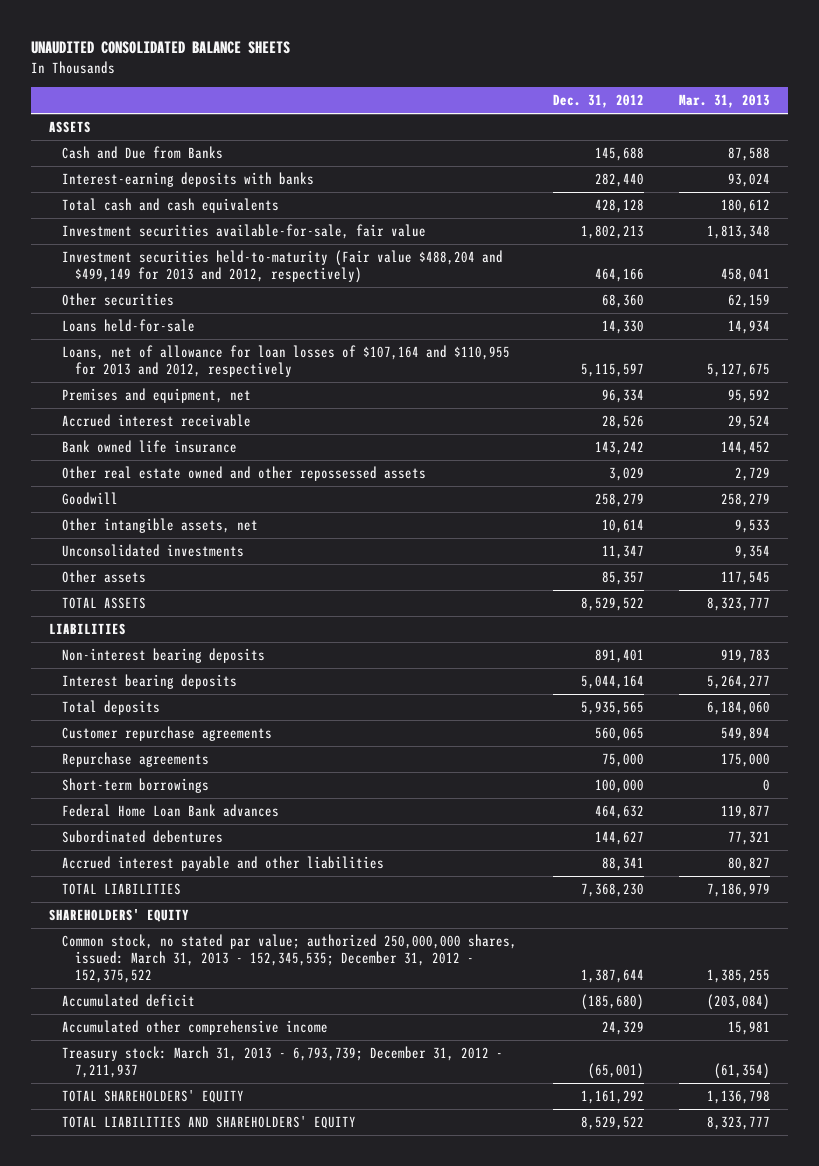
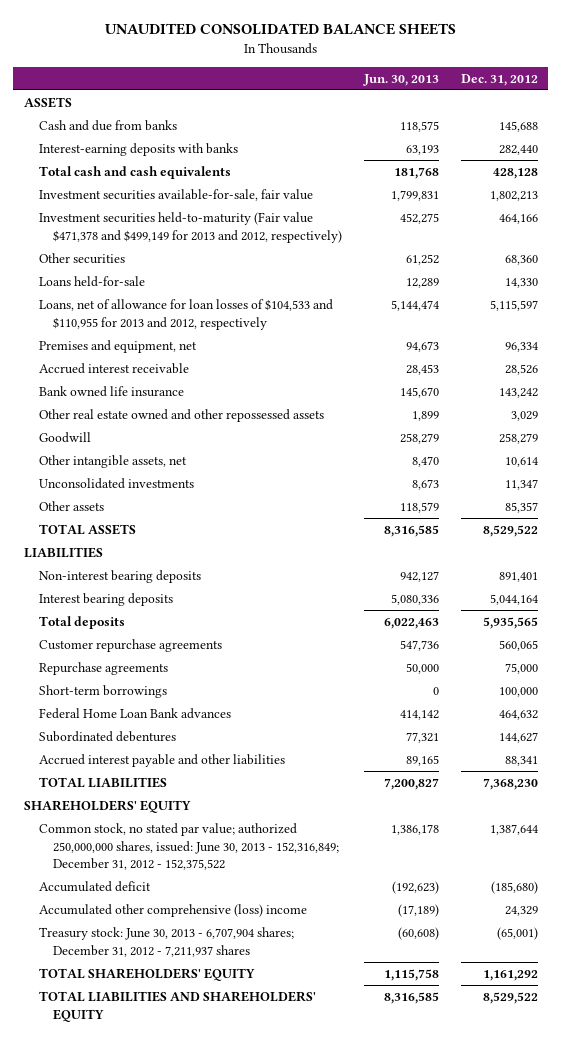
[679,94,771,109] Mar. 31, 2013 -> none
none -> [362,73,439,86] Jun. 30, 2013
[61,146,223,160] Cash and Due from Banks -> [38,119,177,131] Cash and due from banks
[61,250,503,284] Investment securities held-to-maturity (Fair value $488,204 and $499,149 for 2013 and 2012, respectively) -> [38,211,343,243] Investment securities held-to-maturity (Fair value $471,378 and $499,149 for 2013 and 2012, respectively)
[61,345,510,378] Loans, net of allowance for loan losses of $107,164 and $110,955 for 2013 and 2012, respectively -> [38,298,333,330] Loans, net of allowance for loan losses of $104,533 and $110,955 for 2013 and 2012, respectively
[61,934,517,984] Common stock, no stated par value; authorized 250,000,000 shares, issued: March 31, 2013 - 152,345,535; December 31, 2012 - 152,375,522 -> [38,822,340,871] Common stock, no stated par value; authorized 250,000,000 shares, issued: June 30, 2013 - 152,316,849; December 31, 2012 - 152,375,522
[61,1020,328,1036] Accumulated other comprehensive income -> [38,903,307,917] Accumulated other comprehensive (loss) income
[61,1046,503,1079] Treasury stock: March 31, 2013 - 6,793,739; December 31, 2012 - 7,211,937 -> [38,926,294,957] Treasury stock: June 30, 2013 - 6,707,904 shares; December 31, 2012 - 7,211,937 shares

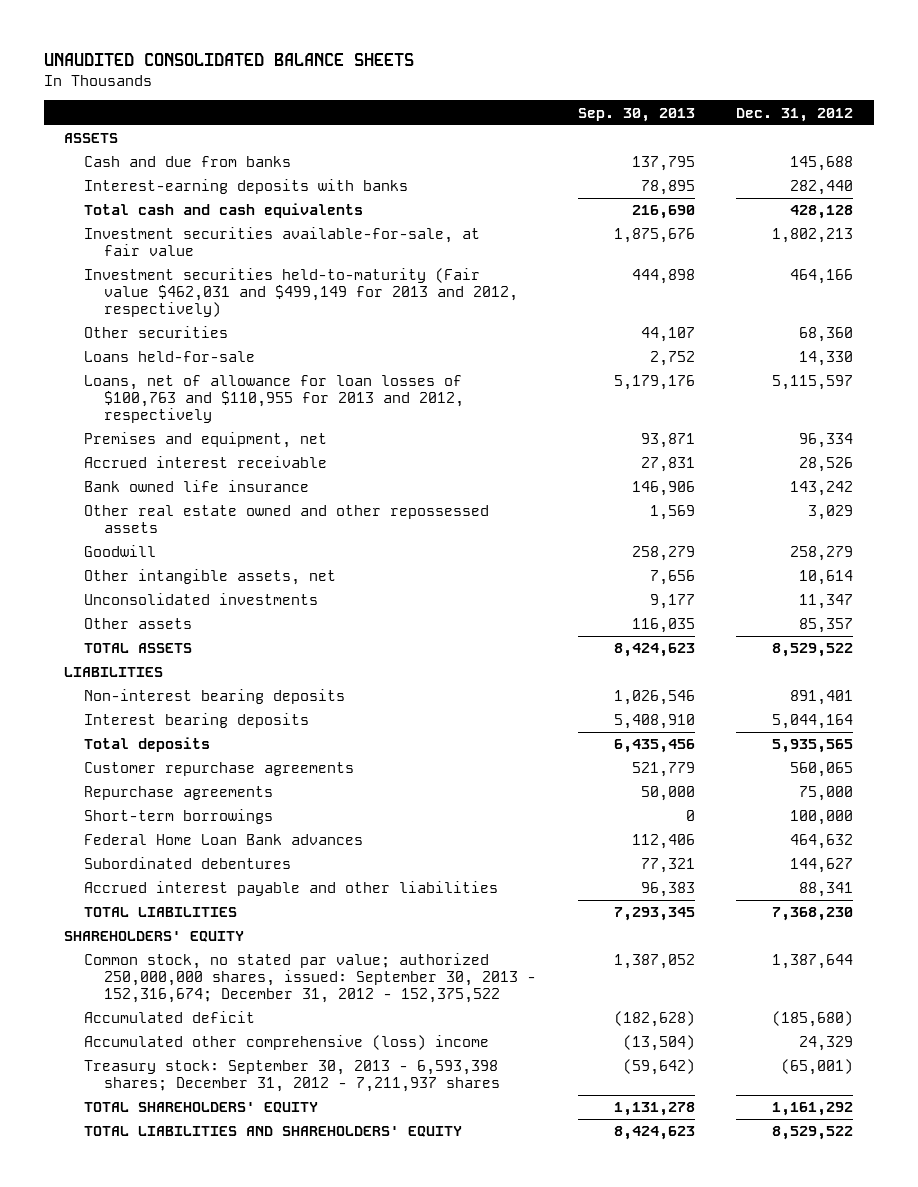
[362,73,439,86] Jun. 30, 2013 -> none
none -> [577,107,695,122] Sep. 30, 2013
[38,188,313,201] Investment securities available-for-sale, fair value -> [84,227,481,257] Investment securities available-for-sale, at fair value
[38,211,343,243] Investment securities held-to-maturity (Fair value $471,378 and $499,149 for 2013 and 2012, respectively) -> [84,268,518,317] Investment securities held-to-maturity (Fair value $462,031 and $499,149 for 2013 and 2012, respectively)
[38,298,333,330] Loans, net of allowance for loan losses of $104,533 and $110,955 for 2013 and 2012, respectively -> [84,375,464,423] Loans, net of allowance for loan losses of $100,763 and $110,955 for 2013 and 2012, respectively
[38,822,340,871] Common stock, no stated par value; authorized 250,000,000 shares, issued: June 30, 2013 - 152,316,849; December 31, 2012 - 152,375,522 -> [84,953,536,1003] Common stock, no stated par value; authorized 250,000,000 shares, issued: September 30, 2013 - 152,316,674; December 31, 2012 - 152,375,522
[38,926,294,957] Treasury stock: June 30, 2013 - 6,707,904 shares; December 31, 2012 - 7,211,937 shares -> [84,1060,500,1093] Treasury stock: September 30, 2013 - 6,593,398 shares; December 31, 2012 - 7,211,937 shares

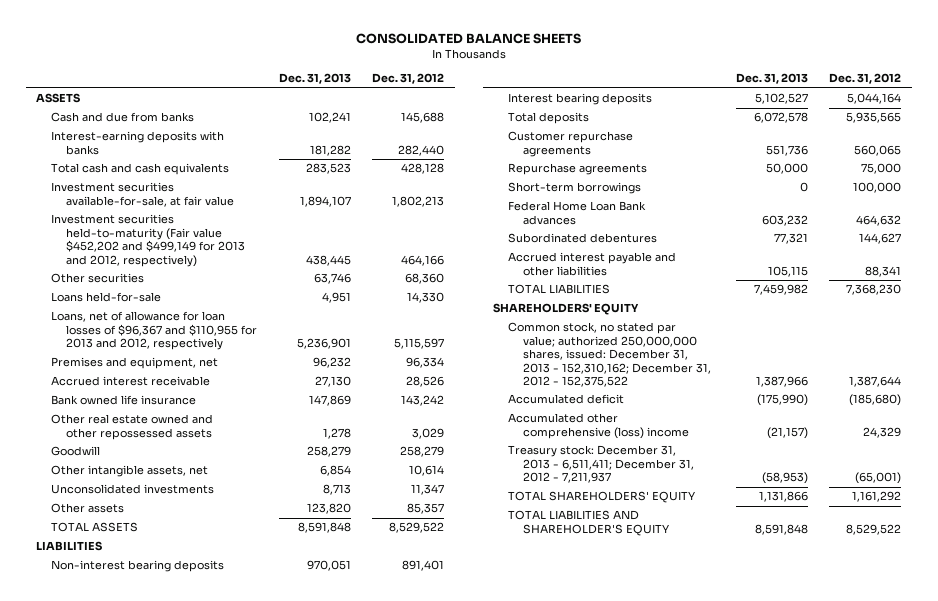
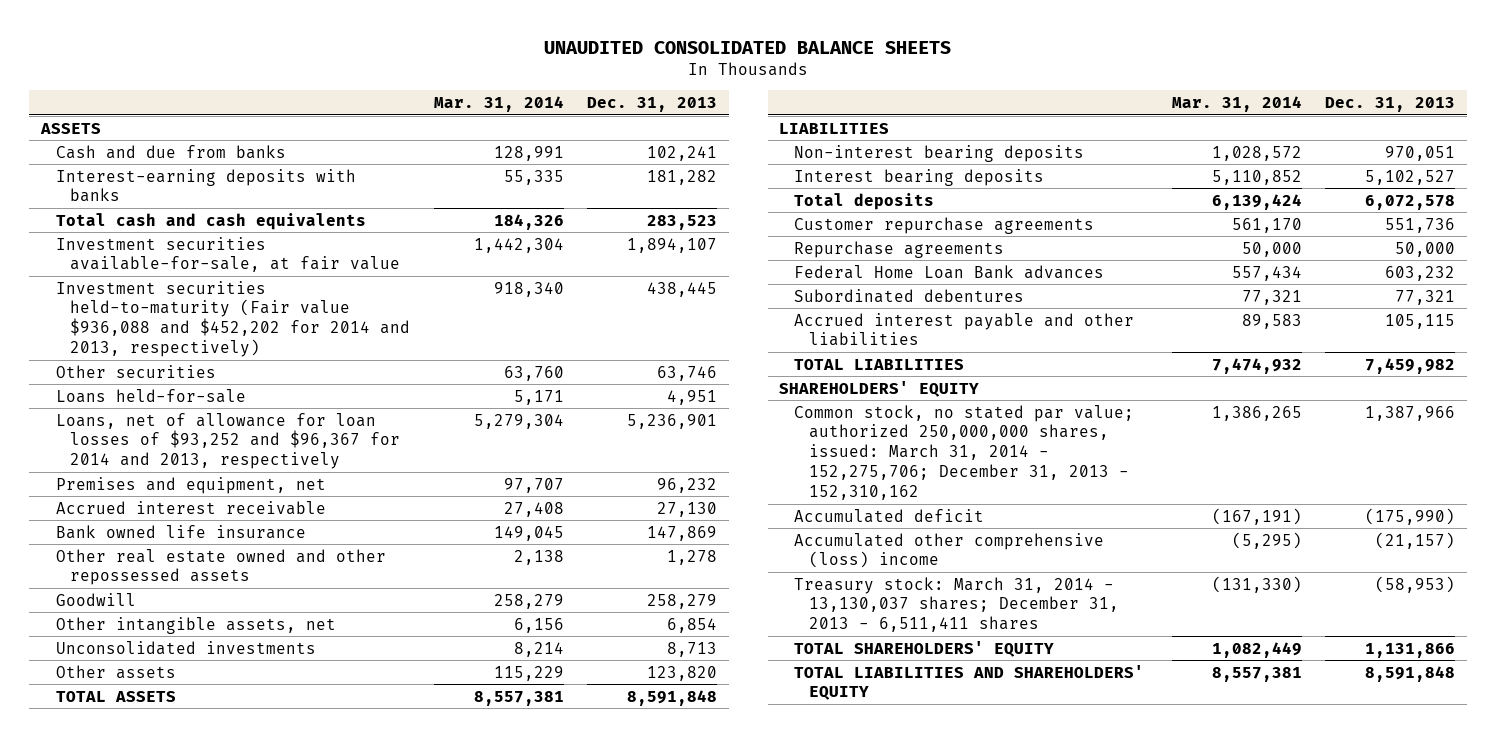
[355,32,581,44] CONSOLIDATED BALANCE SHEETS -> [544,40,952,54] UNAUDITED CONSOLIDATED BALANCE SHEETS
[372,73,445,85] Dec. 31, 2012 -> none
none -> [433,96,564,113] Mar. 31, 2014
[51,214,246,267] Investment securities held-to-maturity (Fair value $452,202 and $499,149 for 2013 and 2012, respectively) -> [55,280,411,358] Investment securities held-to-maturity (Fair value $936,088 and $452,202 for 2014 and 2013, respectively)
[51,311,258,351] Loans, net of allowance for loan losses of $96,367 and $110,955 for 2013 and 2012, respectively -> [55,412,401,470] Loans, net of allowance for loan losses of $93,252 and $96,367 for 2014 and 2013, respectively
[508,182,642,195] Short-term borrowings -> none
[508,322,712,387] Common stock, no stated par value; authorized 250,000,000 shares, issued: December 31, 2013 - 152,310,162; December 31, 2012 - 152,375,522 -> [794,404,1135,500] Common stock, no stated par value; authorized 250,000,000 shares, issued: March 31, 2014 - 152,275,706; December 31, 2013 - 152,310,162
[508,445,695,484] Treasury stock: December 31, 2013 - 6,511,411; December 31, 2012 - 7,211,937 -> [794,576,1119,633] Treasury stock: March 31, 2014 - 13,130,037 shares; December 31, 2013 - 6,511,411 shares
[508,510,670,536] TOTAL LIABILITIES AND SHAREHOLDER'S EQUITY -> [794,664,1145,701] TOTAL LIABILITIES AND SHAREHOLDERS' EQUITY

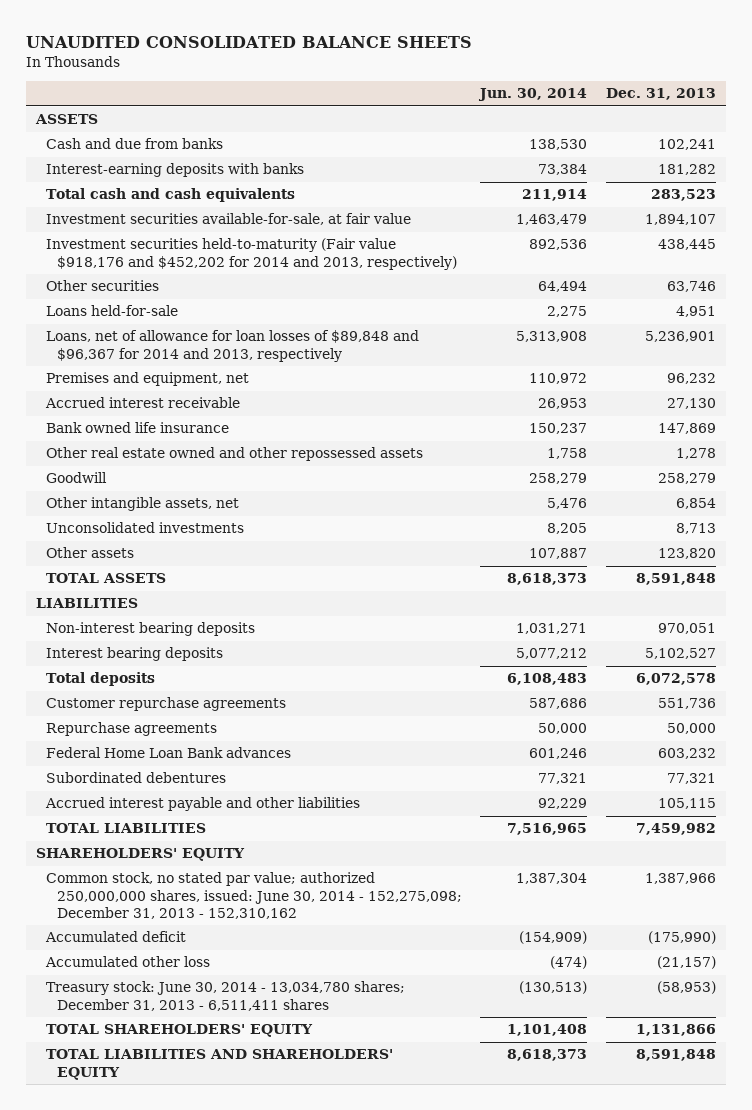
[433,96,564,113] Mar. 31, 2014 -> none
none -> [478,88,588,102] Jun. 30, 2014
[55,280,411,358] Investment securities held-to-maturity (Fair value $936,088 and $452,202 for 2014 and 2013, respectively) -> [46,238,457,270] Investment securities held-to-maturity (Fair value $918,176 and $452,202 for 2014 and 2013, respectively)
[55,412,401,470] Loans, net of allowance for loan losses of $93,252 and $96,367 for 2014 and 2013, respectively -> [46,330,420,362] Loans, net of allowance for loan losses of $89,848 and $96,367 for 2014 and 2013, respectively
[794,404,1135,500] Common stock, no stated par value; authorized 250,000,000 shares, issued: March 31, 2014 - 152,275,706; December 31, 2013 - 152,310,162 -> [46,872,462,919] Common stock, no stated par value; authorized 250,000,000 shares, issued: June 30, 2014 - 152,275,098; December 31, 2013 - 152,310,162
[794,532,1105,569] Accumulated other comprehensive (loss) income -> [45,956,211,968] Accumulated other loss
[794,576,1119,633] Treasury stock: March 31, 2014 - 13,130,037 shares; December 31, 2013 - 6,511,411 shares -> [46,981,406,1011] Treasury stock: June 30, 2014 - 13,034,780 shares; December 31, 2013 - 6,511,411 shares

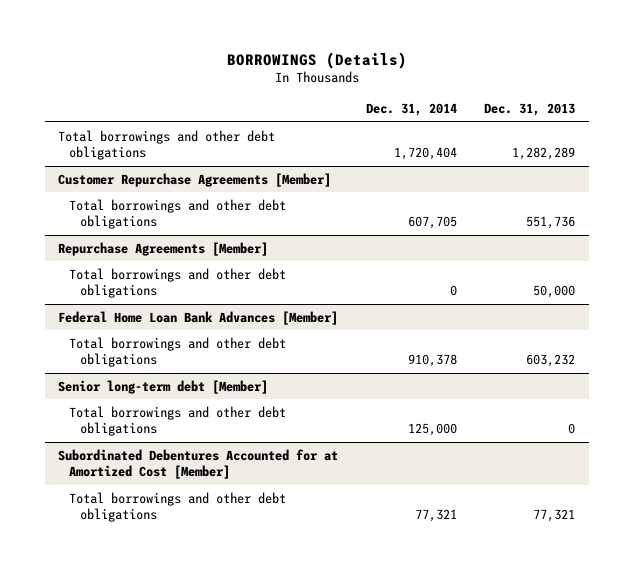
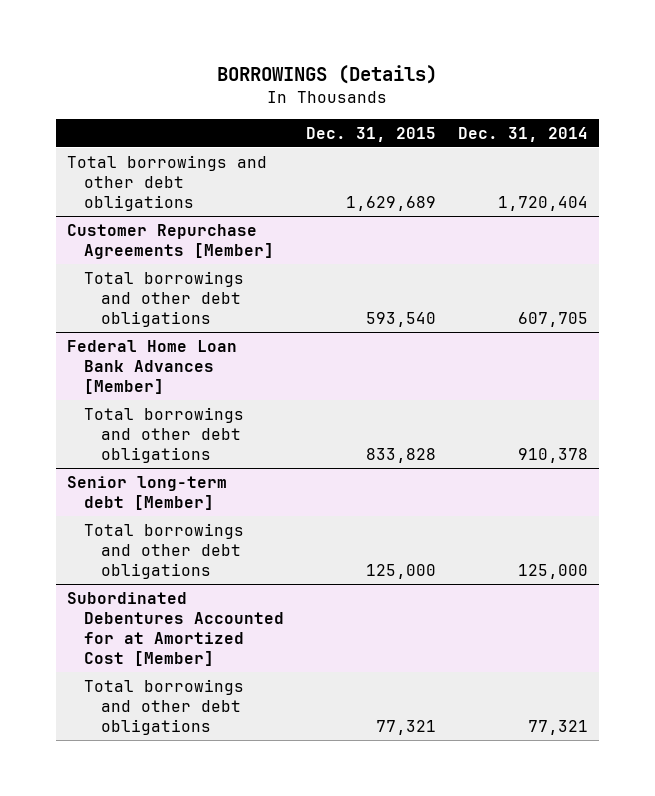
[484,103,576,117] Dec. 31, 2013 -> none
none -> [306,126,437,142] Dec. 31, 2015
[58,241,269,256] Repurchase Agreements [Member] -> none
[69,267,287,299] Total borrowings and other debt obligations -> none

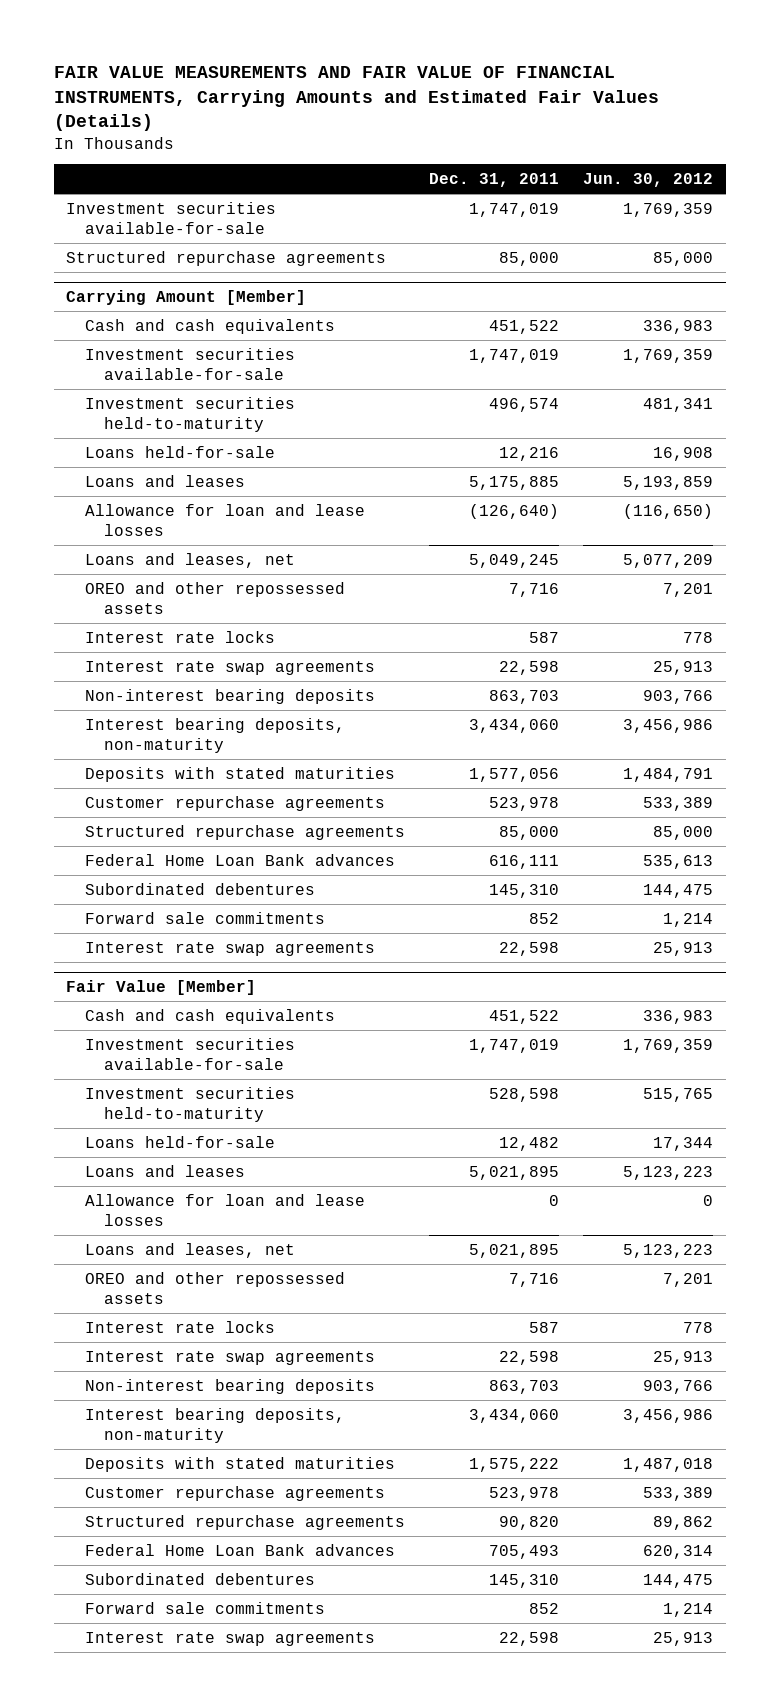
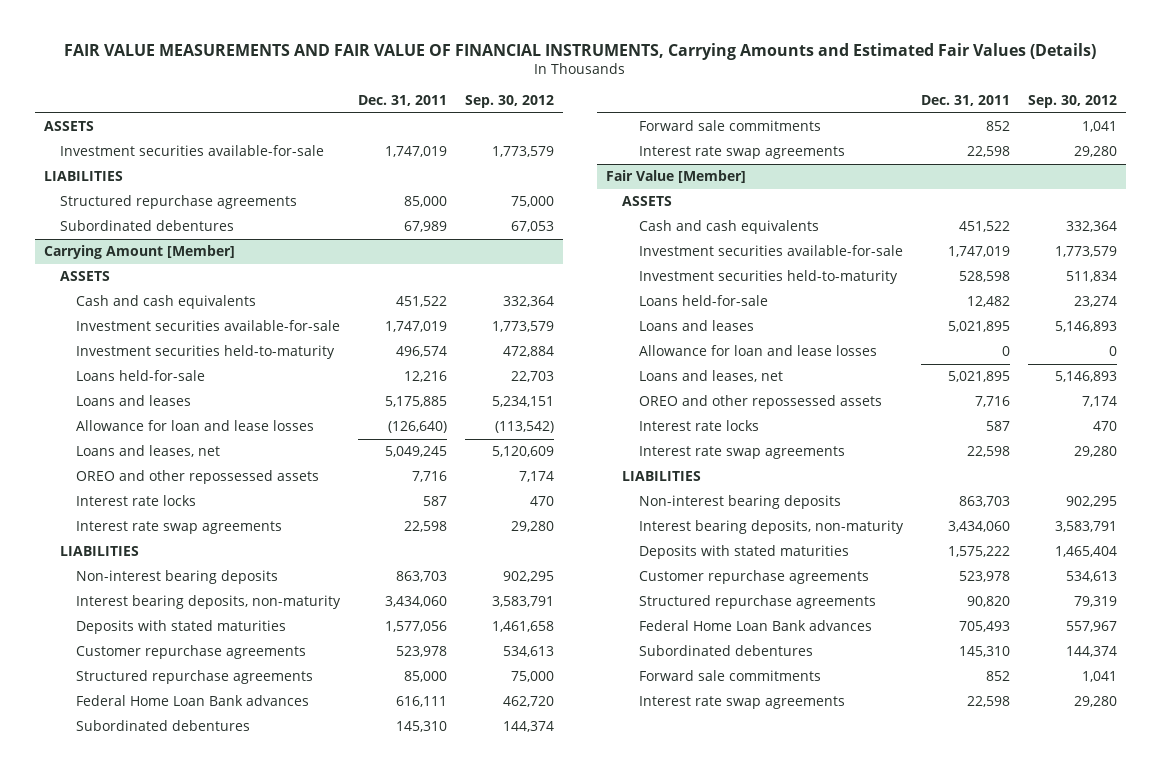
[583,173,714,188] Jun. 30, 2012 -> none
none -> [465,94,555,108] Sep. 30, 2012
none -> [44,121,95,132] ASSETS
none -> [44,171,124,182] LIABILITIES
none -> [60,220,235,232] Subordinated debentures
none -> [60,271,111,282] ASSETS
none -> [60,546,140,557] LIABILITIES
none -> [622,196,673,207] ASSETS
none -> [622,471,702,482] LIABILITIES

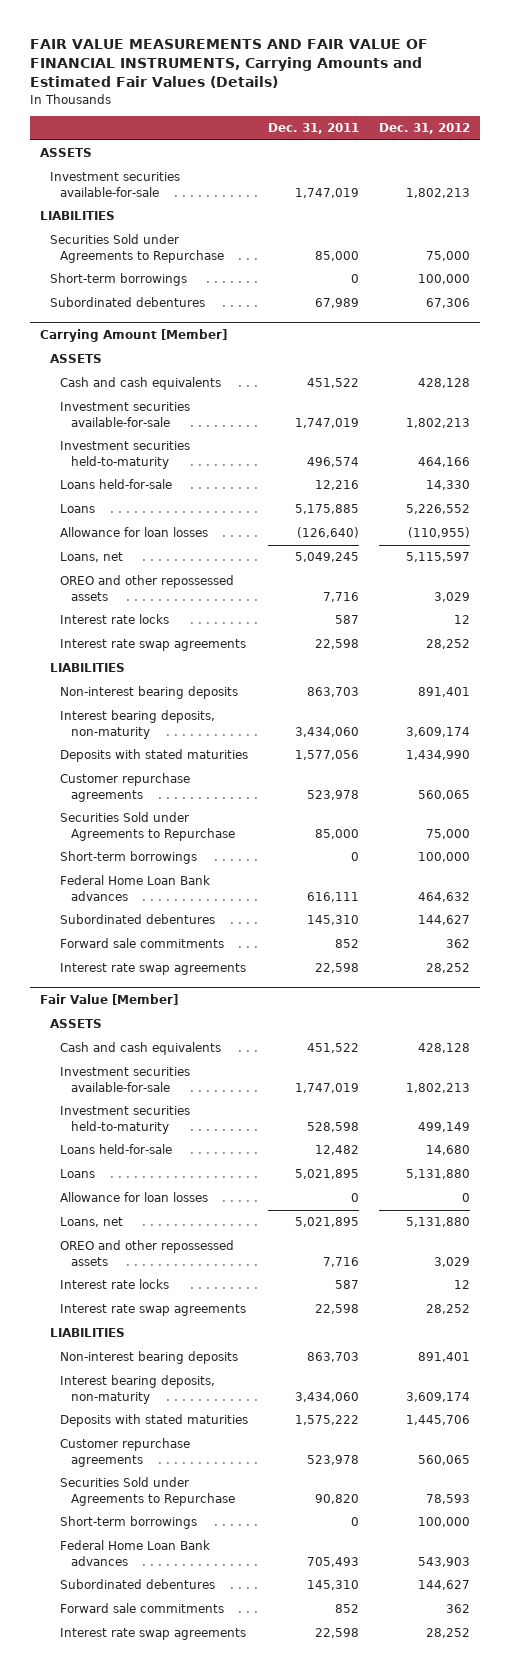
[465,94,555,108] Sep. 30, 2012 -> none
none -> [379,123,471,135] Dec. 31, 2012
[60,195,298,210] Structured repurchase agreements -> [50,234,225,263] Securities Sold under Agreements to Repurchase
none -> [50,273,188,287] Short-term borrowings
[76,395,192,407] Loans and leases -> [60,504,96,514] Loans
[76,420,315,432] Allowance for loan and lease losses -> [60,527,209,538] Allowance for loan losses
[76,445,221,458] Loans and leases, net -> [60,552,124,563] Loans, net
[76,670,314,685] Structured repurchase agreements -> [60,812,235,841] Securities Sold under Agreements to Repurchase
none -> [60,851,198,865] Short-term borrowings
[638,320,754,332] Loans and leases -> [60,1169,96,1179] Loans
[638,345,877,357] Allowance for loan and lease losses -> [60,1192,209,1203] Allowance for loan losses
[638,370,783,383] Loans and leases, net -> [60,1217,124,1228] Loans, net
[638,595,876,610] Structured repurchase agreements -> [60,1477,235,1506] Securities Sold under Agreements to Repurchase
none -> [60,1516,198,1530] Short-term borrowings

